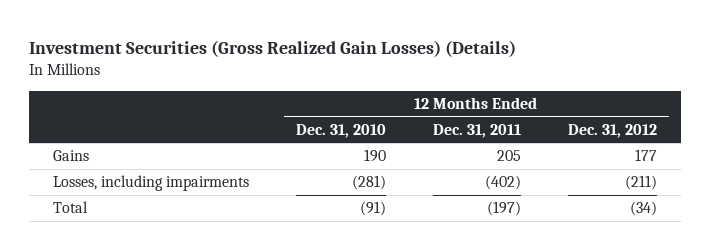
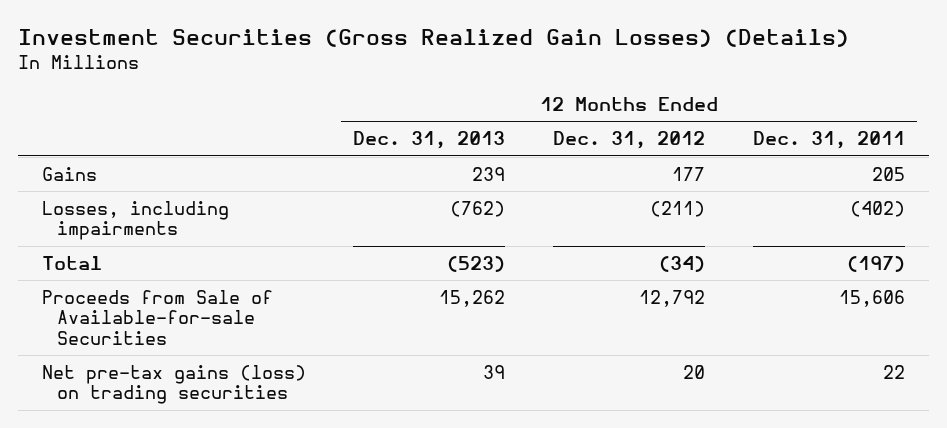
[295,123,386,138] Dec. 31, 2010 -> none
none -> [353,131,506,150] Dec. 31, 2013
none -> [41,289,273,345] Proceeds from Sale of Available-for-sale Securities
none -> [41,364,306,405] Net pre-tax gains (loss) on trading securities

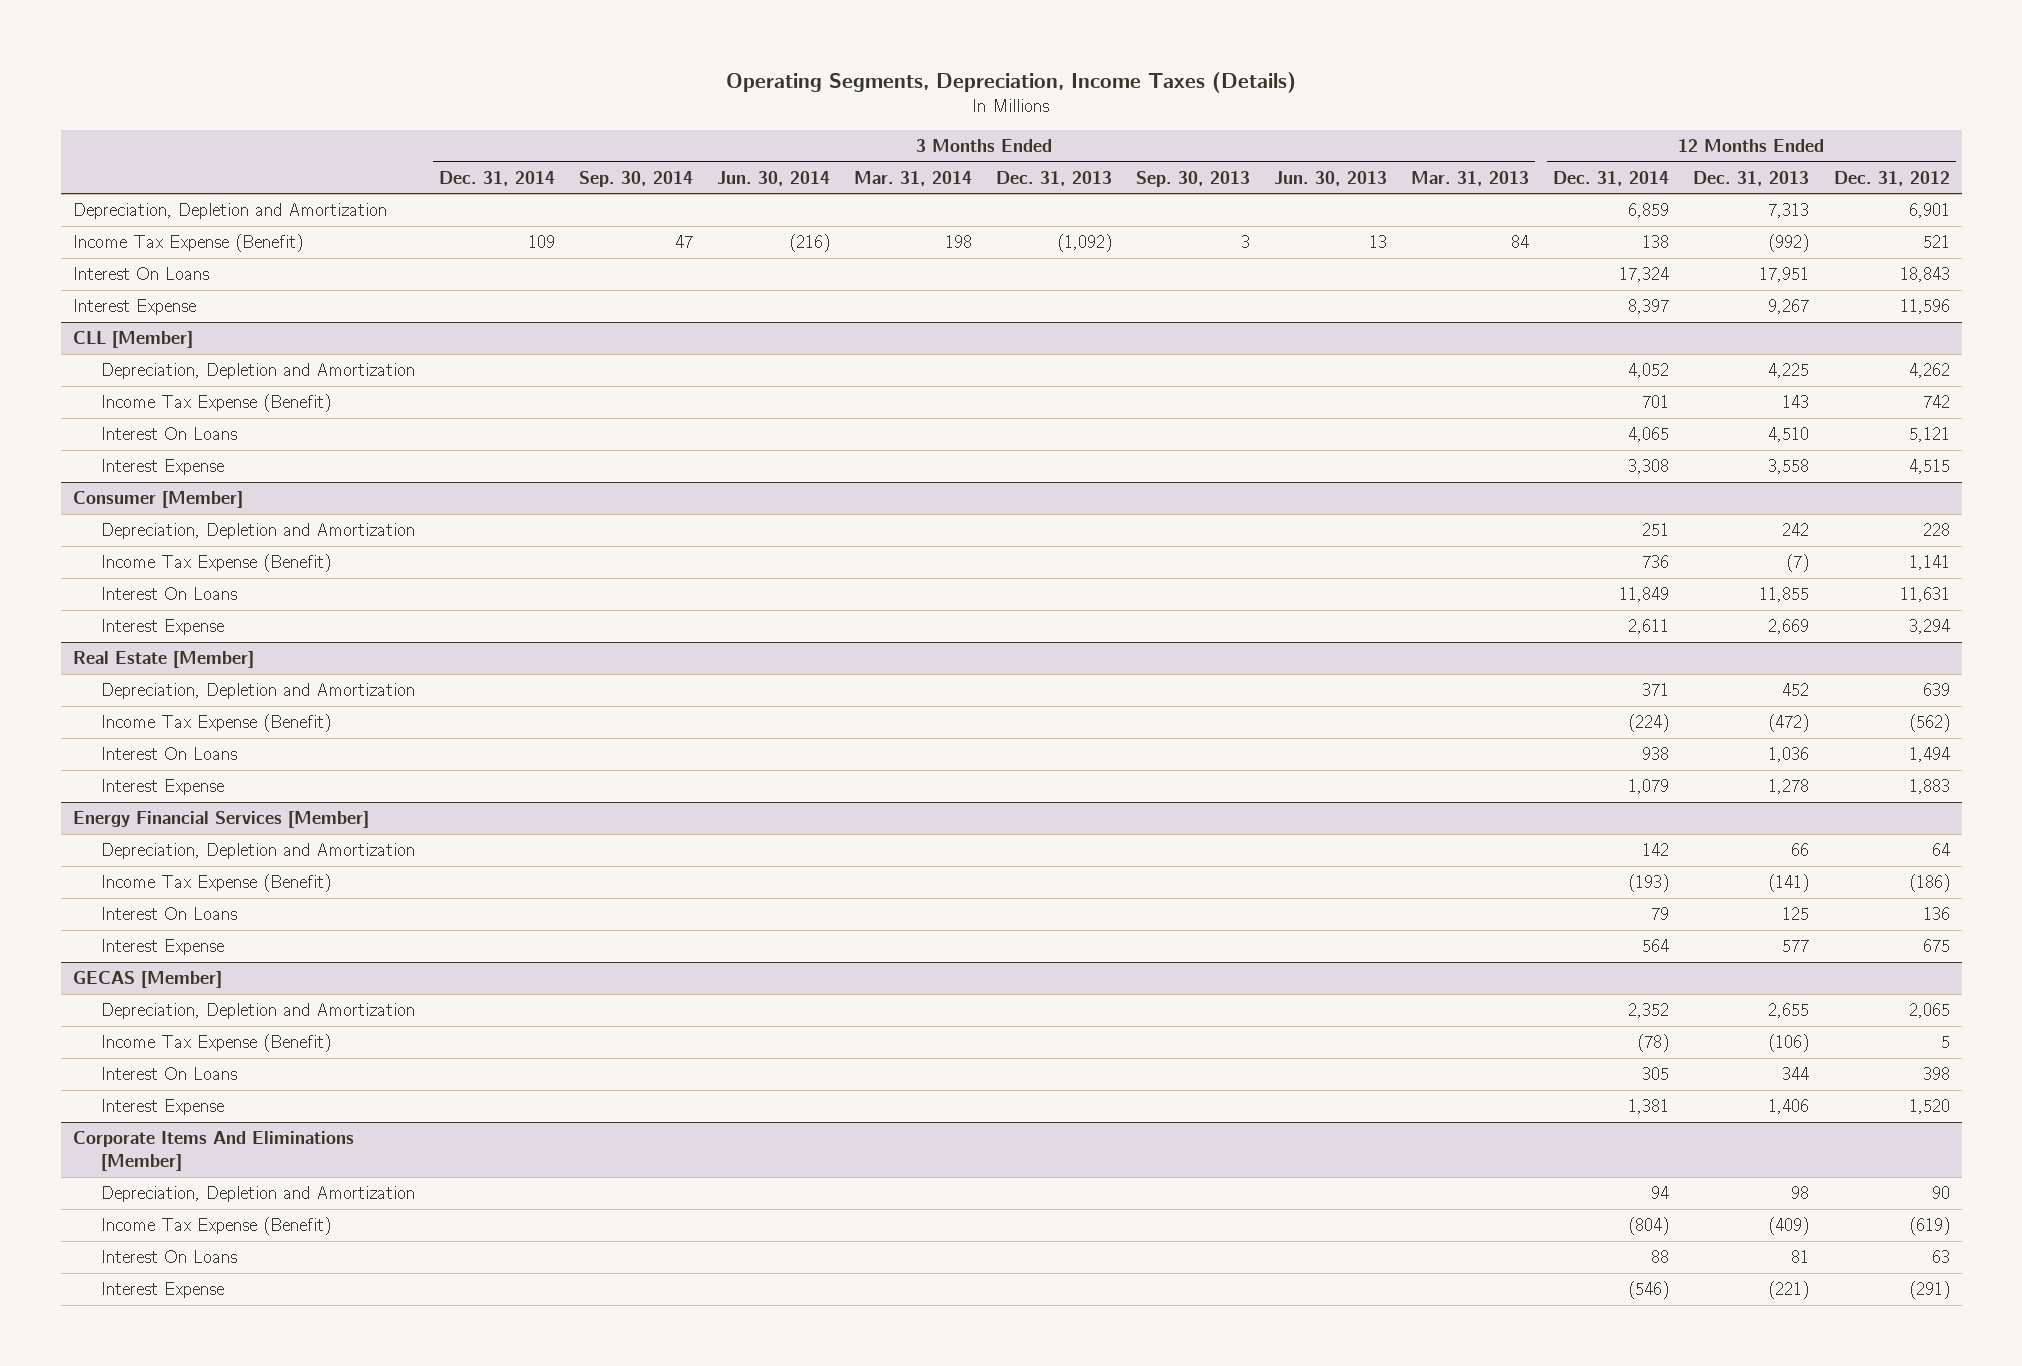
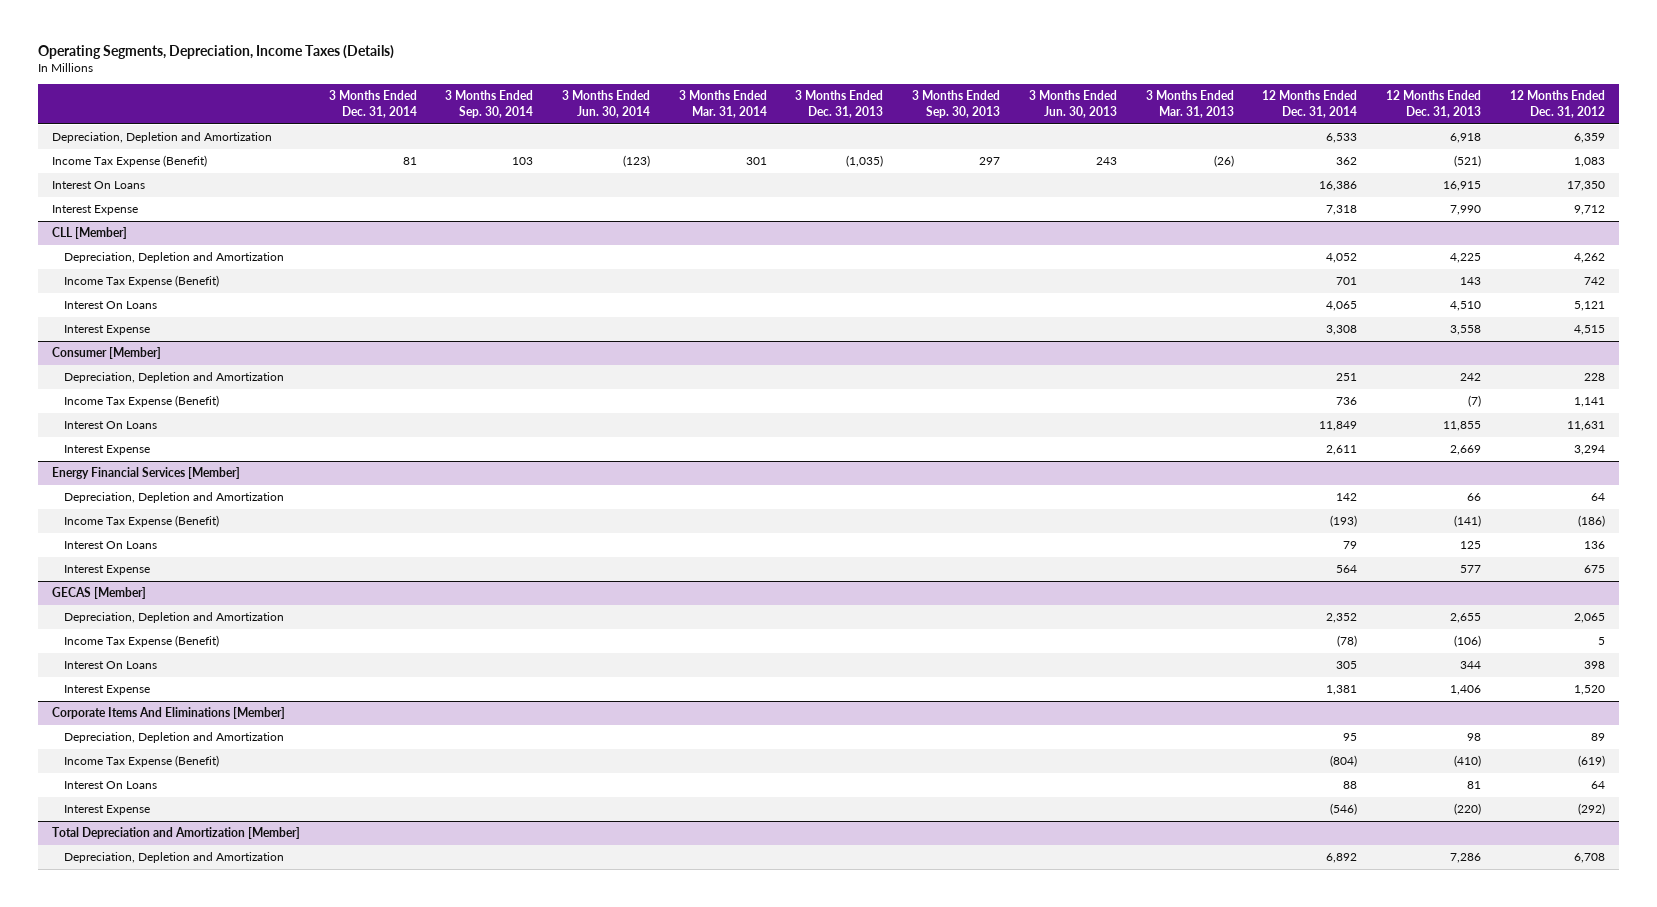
[1628,203,1670,219] 6,859 -> [1326,133,1358,144] 6,533
[1768,203,1810,219] 7,313 -> [1450,133,1482,144] 6,918
[1908,203,1950,219] 6,901 -> [1573,133,1605,144] 6,359
[527,235,555,249] 109 -> [402,157,417,166] 81
[674,235,693,249] 47 -> [512,157,534,166] 103
[788,234,830,253] (216) -> [623,155,651,168] (123)
[944,235,972,249] 198 -> [745,157,767,166] 301
[1057,234,1113,253] (1,092) -> [846,155,884,168] (1,035)
[1241,235,1251,249] 3 -> [979,157,1001,166] 297
[1369,235,1388,249] 13 -> [1095,157,1117,166] 243
[1511,235,1530,249] 84 -> [1213,155,1234,168] (26)
[1642,235,1670,249] 138 -> [1336,157,1358,166] 362
[1768,234,1810,253] (992) -> [1454,155,1482,168] (521)
[1922,235,1950,249] 521 -> [1573,157,1605,168] 1,083
[1619,267,1670,283] 17,324 -> [1319,181,1358,192] 16,386
[1759,267,1810,283] 17,951 -> [1443,181,1482,192] 16,915
[1899,267,1950,283] 18,843 -> [1566,181,1605,192] 17,350
[1628,299,1670,315] 8,397 -> [1326,205,1358,216] 7,318
[1768,299,1810,315] 9,267 -> [1450,205,1482,216] 7,990
[1899,299,1950,315] 11,596 -> [1573,205,1605,216] 9,712
[72,651,254,669] Real Estate [Member] -> none
[100,683,415,700] Depreciation, Depletion and Amortization -> none
[100,714,331,733] Income Tax Expense (Benefit) -> none
[100,747,237,761] Interest On Loans -> none
[100,779,224,796] Interest Expense -> none
[1651,1186,1670,1200] 94 -> [1343,733,1358,742] 95
[1931,1186,1950,1200] 90 -> [1590,733,1605,742] 89
[1768,1217,1810,1236] (409) -> [1454,755,1482,768] (410)
[1931,1250,1950,1264] 63 -> [1590,781,1605,790] 64
[1768,1281,1810,1300] (221) -> [1454,803,1482,816] (220)
[1908,1281,1950,1300] (291) -> [1577,803,1605,816] (292)
none -> [51,827,300,840] Total Depreciation and Amortization [Member]
none -> [63,852,284,864] Depreciation, Depletion and Amortization

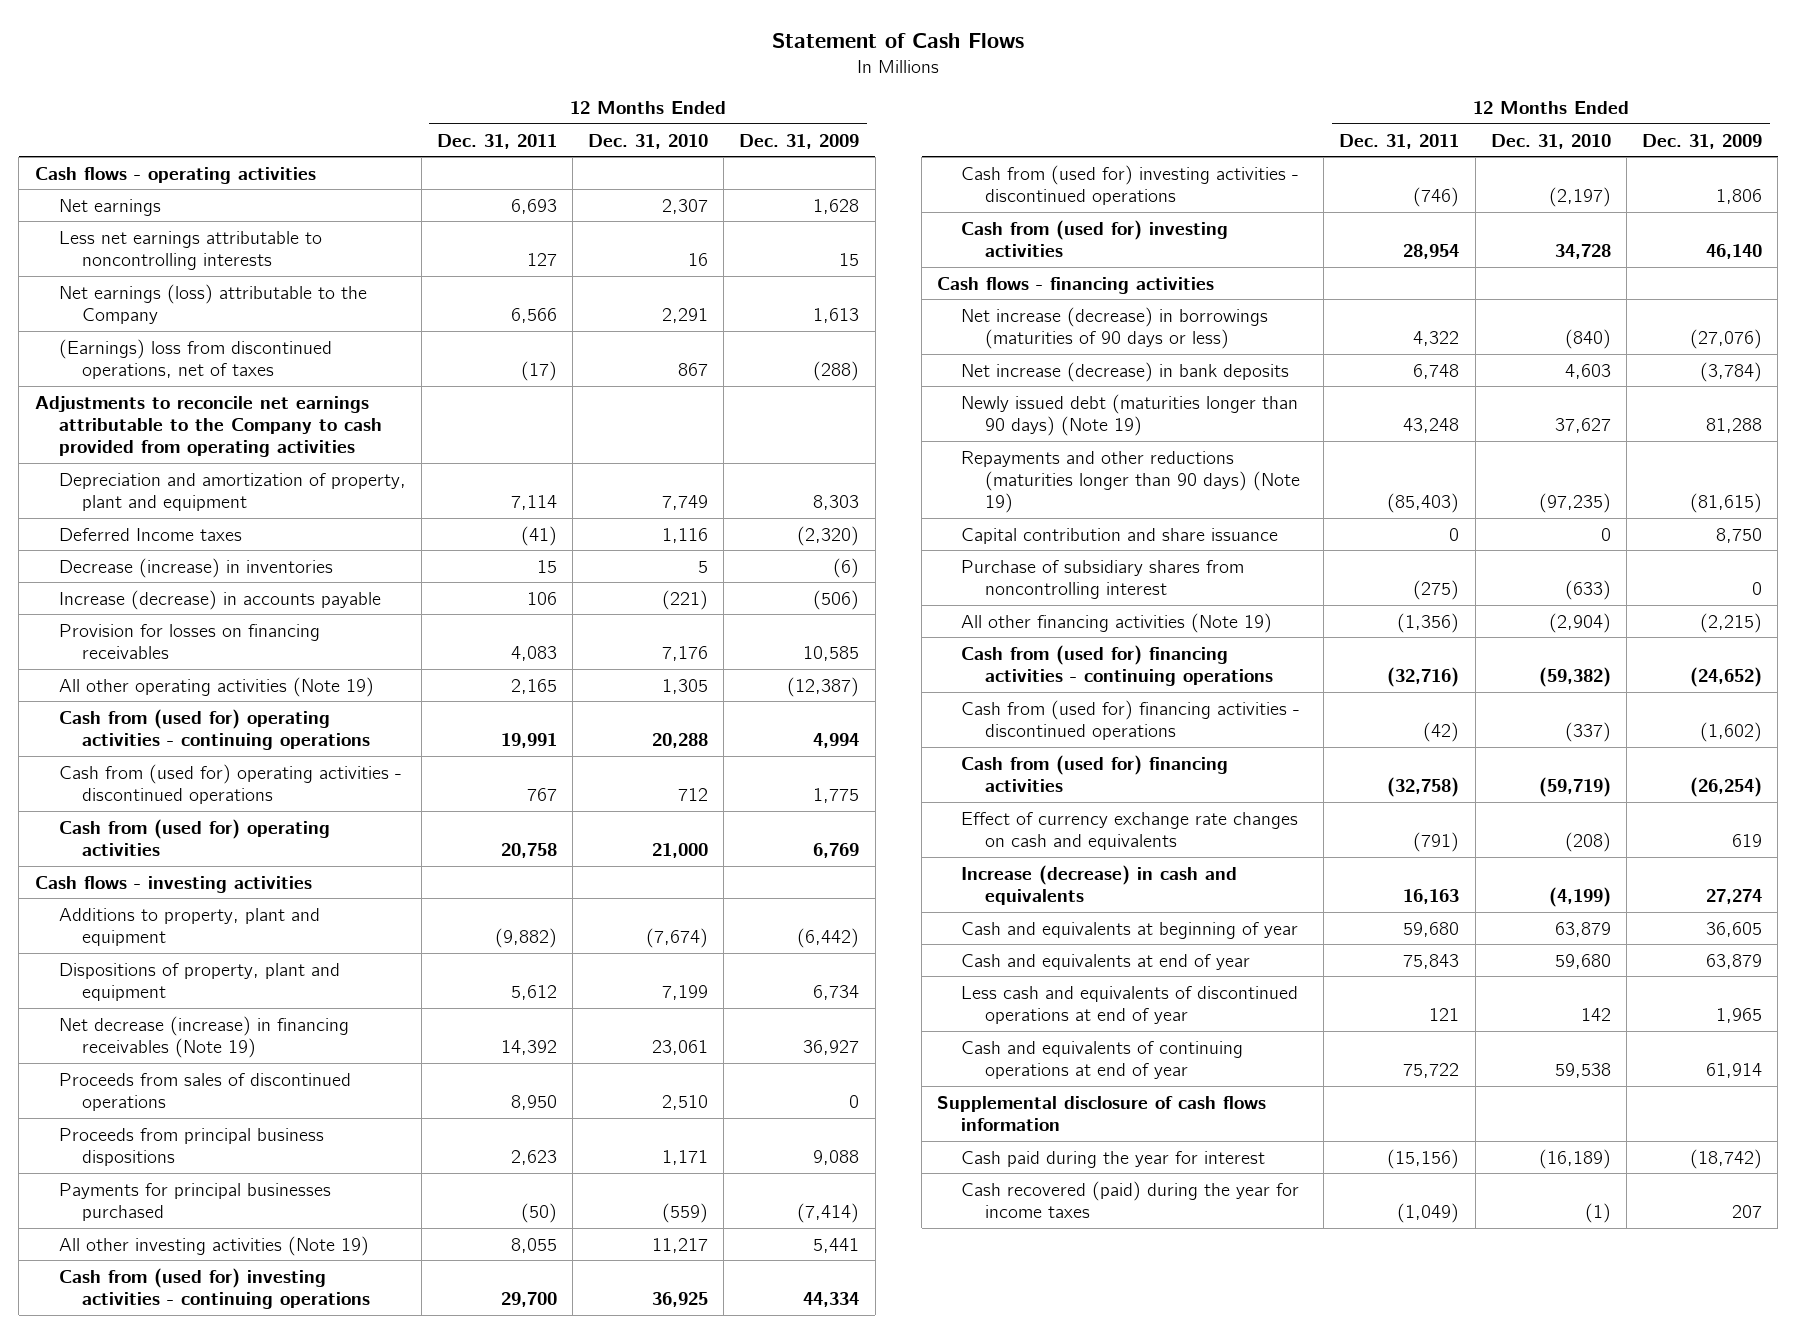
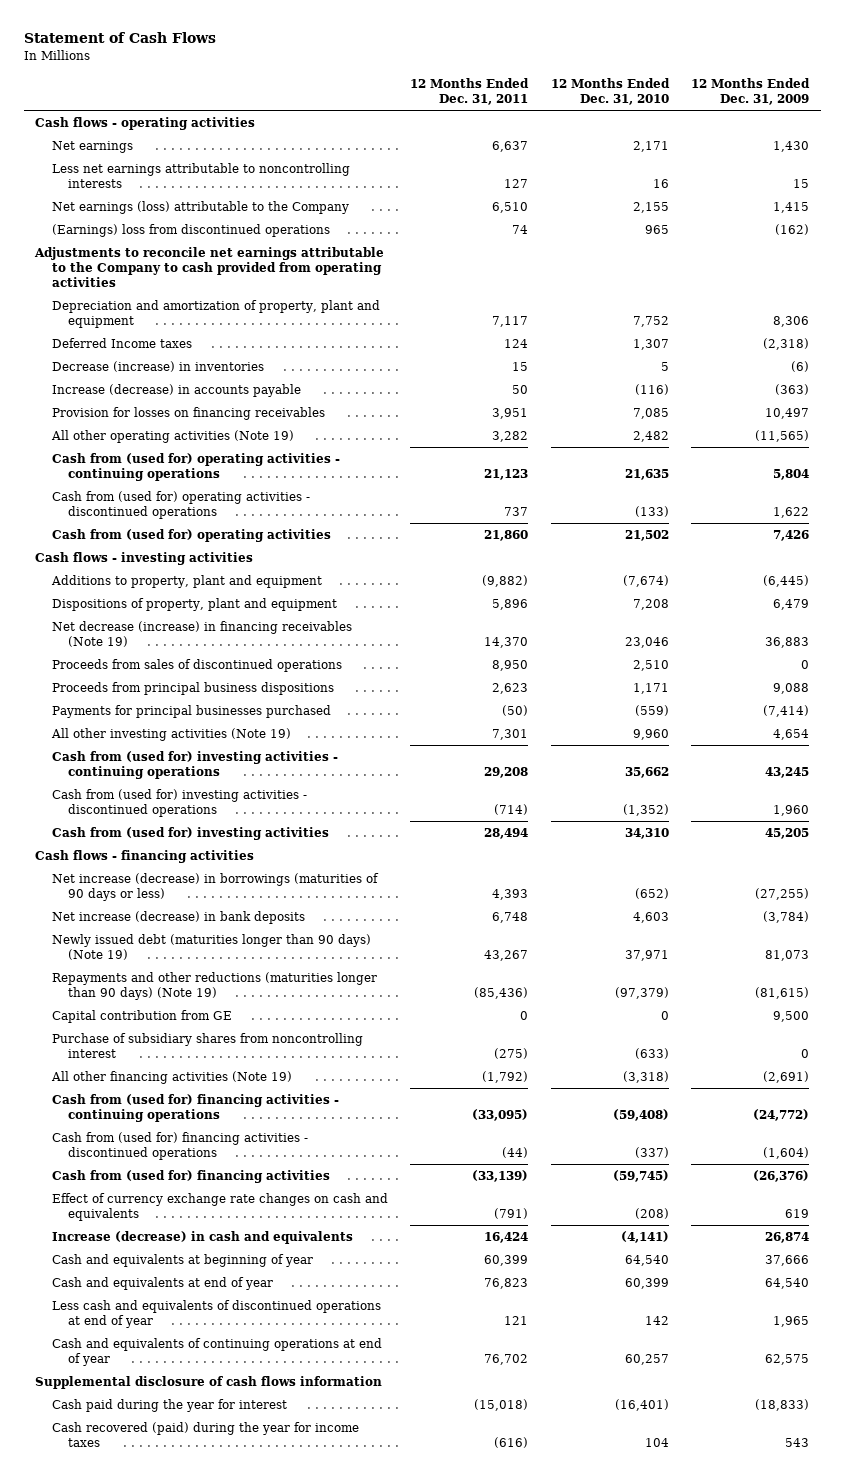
[510,198,557,214] 6,693 -> [492,141,529,153] 6,637
[662,198,709,214] 2,307 -> [632,141,669,153] 2,171
[813,198,860,214] 1,628 -> [773,141,810,153] 1,430
[510,308,557,324] 6,566 -> [492,202,529,214] 6,510
[662,308,709,324] 2,291 -> [632,202,669,214] 2,155
[813,308,860,324] 1,613 -> [773,202,810,214] 1,415
[58,338,332,380] (Earnings) loss from discontinued operations, net of taxes -> [51,224,330,238] (Earnings) loss from discontinued operations
[520,361,557,382] (17) -> [512,225,529,235] 74
[678,363,709,377] 867 -> [644,225,669,235] 965
[813,361,860,382] (288) -> [775,224,810,236] (162)
[510,495,557,511] 7,114 -> [492,316,529,328] 7,117
[662,495,709,511] 7,749 -> [632,316,669,328] 7,752
[813,495,860,511] 8,303 -> [773,316,810,328] 8,306
[520,525,557,546] (41) -> [504,339,529,349] 124
[662,527,709,543] 1,116 -> [632,339,669,351] 1,307
[797,525,860,546] (2,320) -> [763,338,810,351] (2,318)
[526,591,557,605] 106 -> [512,385,529,395] 50
[662,589,709,610] (221) -> [634,384,669,396] (116)
[813,589,860,610] (506) -> [775,384,810,396] (363)
[510,646,557,662] 4,083 -> [492,408,529,420] 3,951
[662,646,709,662] 7,176 -> [632,408,669,420] 7,085
[803,646,860,662] 10,585 -> [765,408,810,420] 10,497
[510,678,557,694] 2,165 -> [492,431,529,443] 3,282
[662,678,709,694] 1,305 -> [632,431,669,443] 2,482
[787,676,860,697] (12,387) -> [755,430,810,443] (11,565)
[500,733,557,749] 19,991 -> [484,469,529,481] 21,123
[652,733,709,749] 20,288 -> [624,469,669,481] 21,635
[813,733,860,749] 4,994 -> [773,469,810,481] 5,804
[526,788,557,802] 767 -> [504,507,529,517] 737
[678,788,709,802] 712 -> [634,506,669,518] (133)
[813,788,860,804] 1,775 -> [773,507,810,519] 1,622
[500,843,557,859] 20,758 -> [484,530,529,542] 21,860
[652,843,709,859] 21,000 -> [624,530,669,542] 21,502
[813,843,860,859] 6,769 -> [773,530,810,542] 7,426
[797,928,860,949] (6,442) -> [763,575,810,588] (6,445)
[510,985,557,1001] 5,612 -> [492,599,529,611] 5,896
[662,985,709,1001] 7,199 -> [632,599,669,611] 7,208
[813,985,860,1001] 6,734 -> [773,599,810,611] 6,479
[500,1040,557,1056] 14,392 -> [484,637,529,649] 14,370
[652,1040,709,1056] 23,061 -> [624,637,669,649] 23,046
[803,1040,860,1056] 36,927 -> [765,637,810,649] 36,883
[510,1237,557,1253] 8,055 -> [492,729,529,741] 7,301
[652,1237,709,1253] 11,217 -> [632,729,669,741] 9,960
[813,1237,860,1253] 5,441 -> [773,729,810,741] 4,654
[500,1292,557,1308] 29,700 -> [484,767,529,779] 29,208
[652,1292,709,1308] 36,925 -> [624,767,669,779] 35,662
[803,1292,860,1308] 44,334 -> [765,767,810,779] 43,245
[1413,187,1460,208] (746) -> [494,804,529,816] (714)
[1548,187,1611,208] (2,197) -> [622,804,669,817] (1,352)
[1715,189,1762,205] 1,806 -> [773,805,810,817] 1,960
[1403,244,1460,260] 28,954 -> [484,828,529,840] 28,494
[1554,244,1611,260] 34,728 -> [624,828,669,840] 34,310
[1705,244,1762,260] 46,140 -> [765,828,810,840] 45,205
[1413,331,1460,347] 4,322 -> [492,889,529,901] 4,393
[1564,329,1611,350] (840) -> [634,888,669,900] (652)
[1689,329,1762,350] (27,076) -> [755,888,810,901] (27,255)
[1403,418,1460,434] 43,248 -> [484,950,529,962] 43,267
[1554,418,1611,434] 37,627 -> [624,950,669,962] 37,971
[1705,418,1762,434] 81,288 -> [765,950,810,962] 81,073
[1387,493,1460,514] (85,403) -> [474,987,529,1000] (85,436)
[1538,493,1611,514] (97,235) -> [614,987,669,1000] (97,379)
[961,527,1279,544] Capital contribution and share issuance -> [51,1010,232,1024] Capital contribution from GE
[1715,527,1762,543] 8,750 -> [773,1011,810,1023] 9,500
[1397,612,1460,633] (1,356) -> [482,1071,529,1084] (1,792)
[1548,612,1611,633] (2,904) -> [622,1071,669,1084] (3,318)
[1699,612,1762,633] (2,215) -> [763,1071,810,1084] (2,691)
[1387,667,1460,688] (32,716) -> [472,1109,529,1122] (33,095)
[1538,667,1611,688] (59,382) -> [612,1109,669,1122] (59,408)
[1689,667,1762,688] (24,652) -> [753,1109,810,1122] (24,772)
[1423,722,1460,743] (42) -> [502,1147,529,1159] (44)
[1699,722,1762,743] (1,602) -> [763,1147,810,1160] (1,604)
[1387,777,1460,798] (32,758) -> [472,1170,529,1183] (33,139)
[1538,777,1611,798] (59,719) -> [612,1170,669,1183] (59,745)
[1689,777,1762,798] (26,254) -> [753,1170,810,1183] (26,376)
[1403,889,1460,905] 16,163 -> [484,1232,529,1244] 16,424
[1548,887,1611,908] (4,199) -> [620,1231,669,1244] (4,141)
[1705,889,1762,905] 27,274 -> [765,1232,810,1244] 26,874
[1403,921,1460,937] 59,680 -> [484,1255,529,1267] 60,399
[1554,921,1611,937] 63,879 -> [624,1255,669,1267] 64,540
[1705,921,1762,937] 36,605 -> [765,1255,810,1267] 37,666
[1403,953,1460,969] 75,843 -> [484,1278,529,1290] 76,823
[1554,953,1611,969] 59,680 -> [624,1278,669,1290] 60,399
[1705,953,1762,969] 63,879 -> [765,1278,810,1290] 64,540
[1403,1063,1460,1079] 75,722 -> [484,1354,529,1366] 76,702
[1554,1063,1611,1079] 59,538 -> [624,1354,669,1366] 60,257
[1705,1063,1762,1079] 61,914 -> [765,1354,810,1366] 62,575
[1387,1148,1460,1169] (15,156) -> [474,1399,529,1412] (15,018)
[1538,1148,1611,1169] (16,189) -> [614,1399,669,1412] (16,401)
[1689,1148,1762,1169] (18,742) -> [755,1399,810,1412] (18,833)
[1397,1203,1460,1224] (1,049) -> [494,1437,529,1449] (616)
[1584,1203,1611,1224] (1) -> [644,1438,669,1448] 104
[1731,1205,1762,1219] 207 -> [785,1438,810,1448] 543

